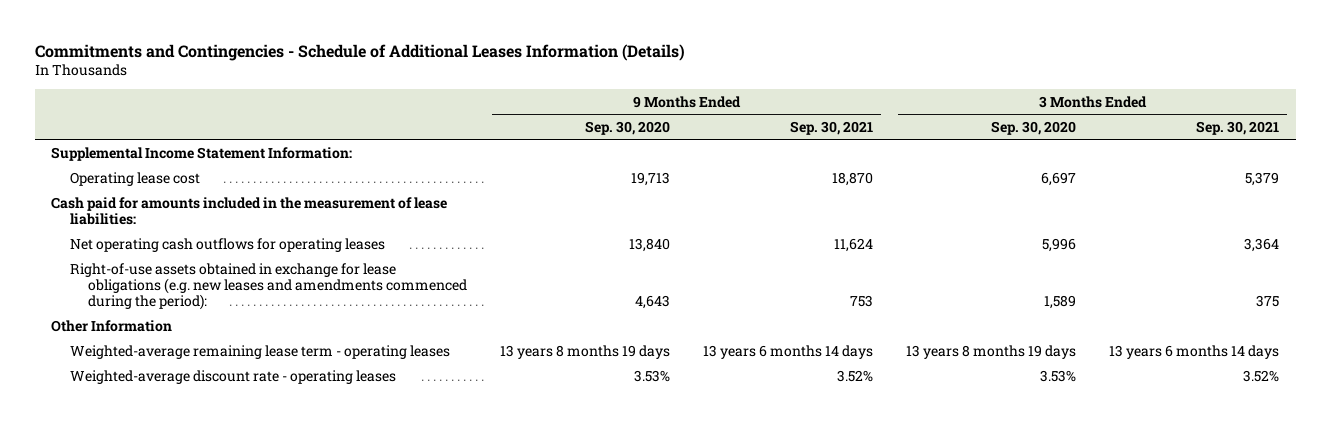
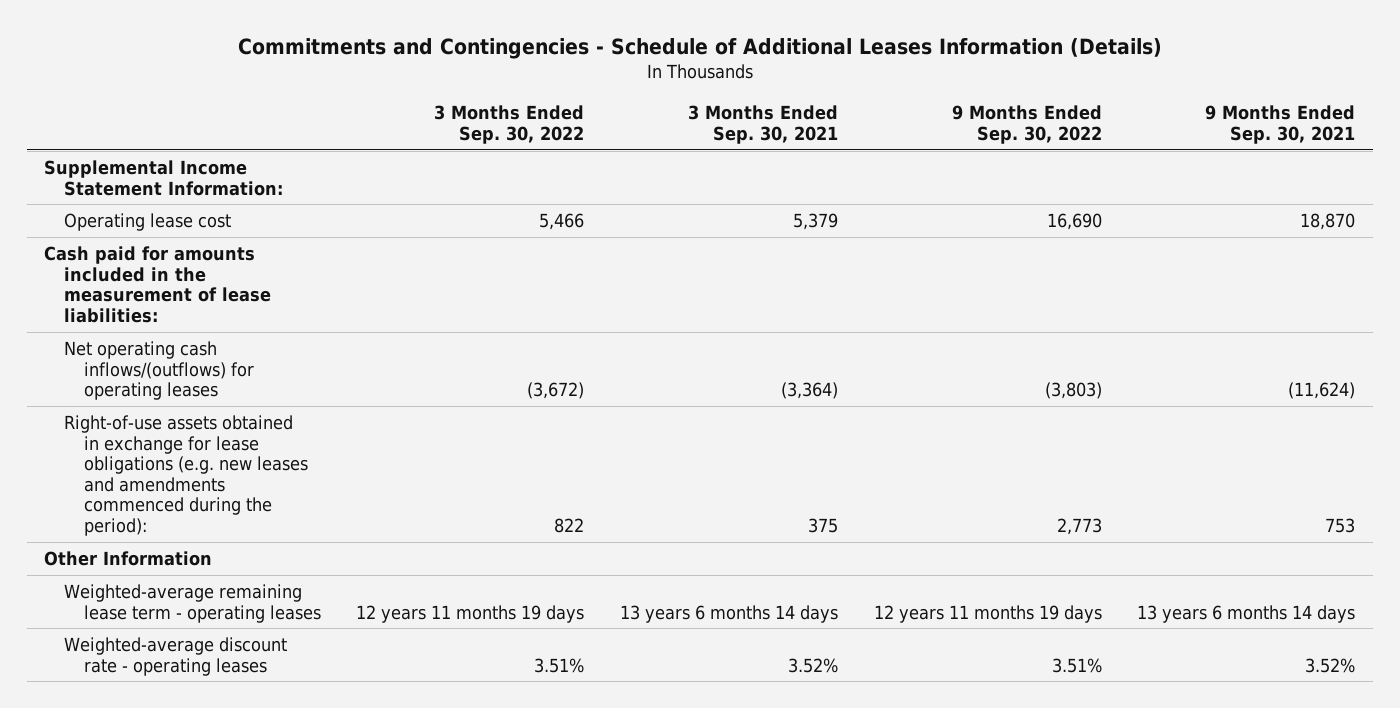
[585,120,671,135] Sep. 30, 2020 -> none
[991,120,1077,135] Sep. 30, 2020 -> none
none -> [434,105,585,144] 3 Months Ended Sep. 30, 2022
none -> [951,105,1102,144] 9 Months Ended Sep. 30, 2022
[69,237,385,252] Net operating cash outflows for operating leases -> [64,340,254,401] Net operating cash inflows/(outflows) for operating leases
[834,237,874,252] 11,624 -> [1288,382,1356,400] (11,624)
[1244,237,1280,252] 3,364 -> [780,382,838,400] (3,364)

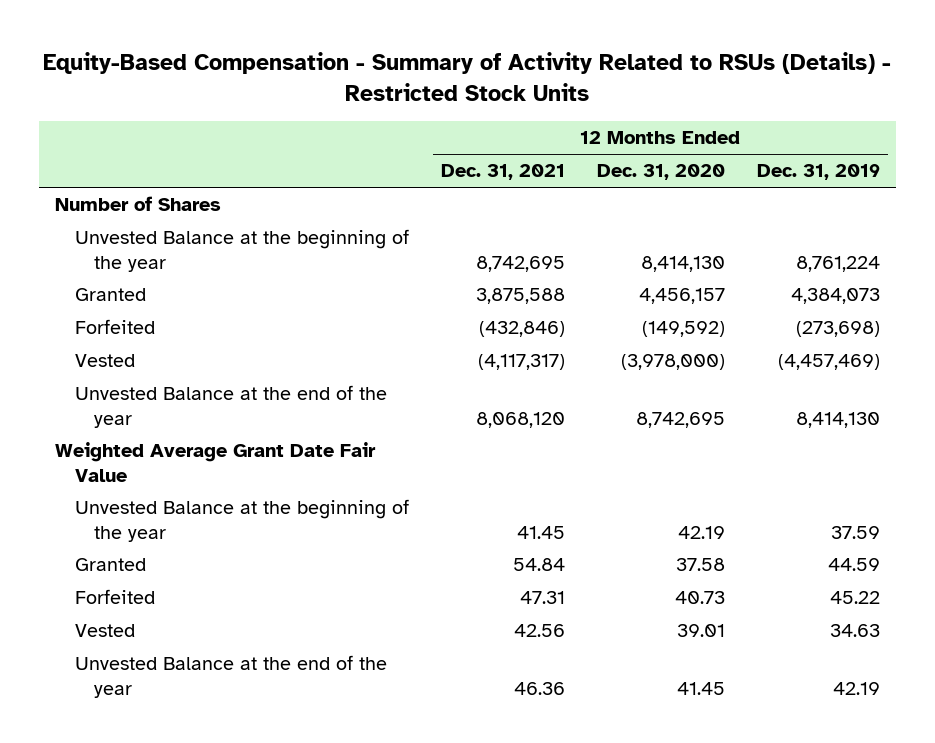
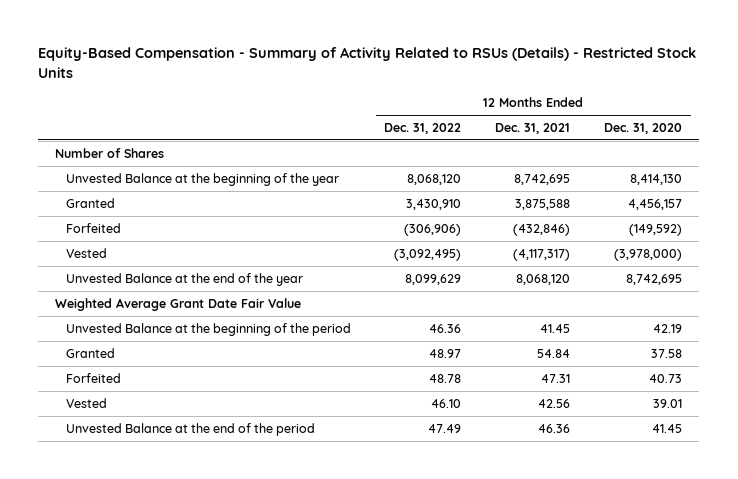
[756,164,880,181] Dec. 31, 2019 -> none
none -> [384,122,462,134] Dec. 31, 2022
[74,499,409,542] Unvested Balance at the beginning of the year -> [65,322,351,336] Unvested Balance at the beginning of the period
[74,655,387,698] Unvested Balance at the end of the year -> [65,422,315,436] Unvested Balance at the end of the period

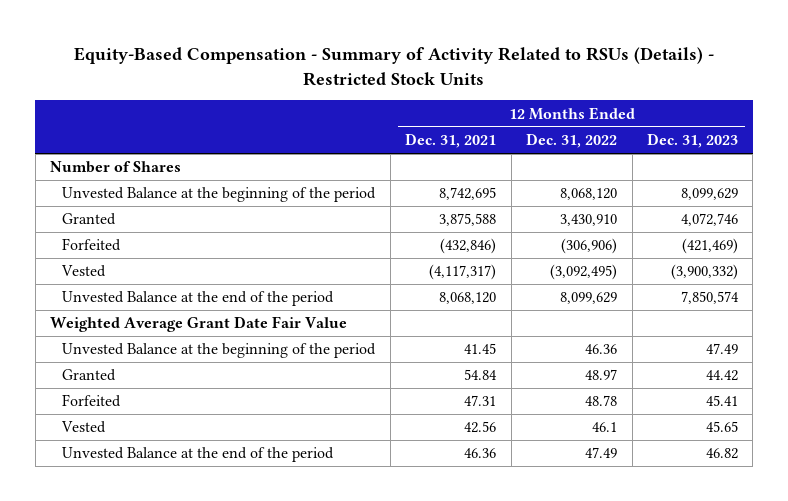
[604,122,683,134] Dec. 31, 2020 -> none
none -> [646,133,738,149] Dec. 31, 2023
[65,172,339,186] Unvested Balance at the beginning of the year -> [62,187,377,203] Unvested Balance at the beginning of the period
[65,272,303,286] Unvested Balance at the end of the year -> [62,291,335,307] Unvested Balance at the end of the period
[431,398,462,408] 46.10 -> [592,422,618,433] 46.1

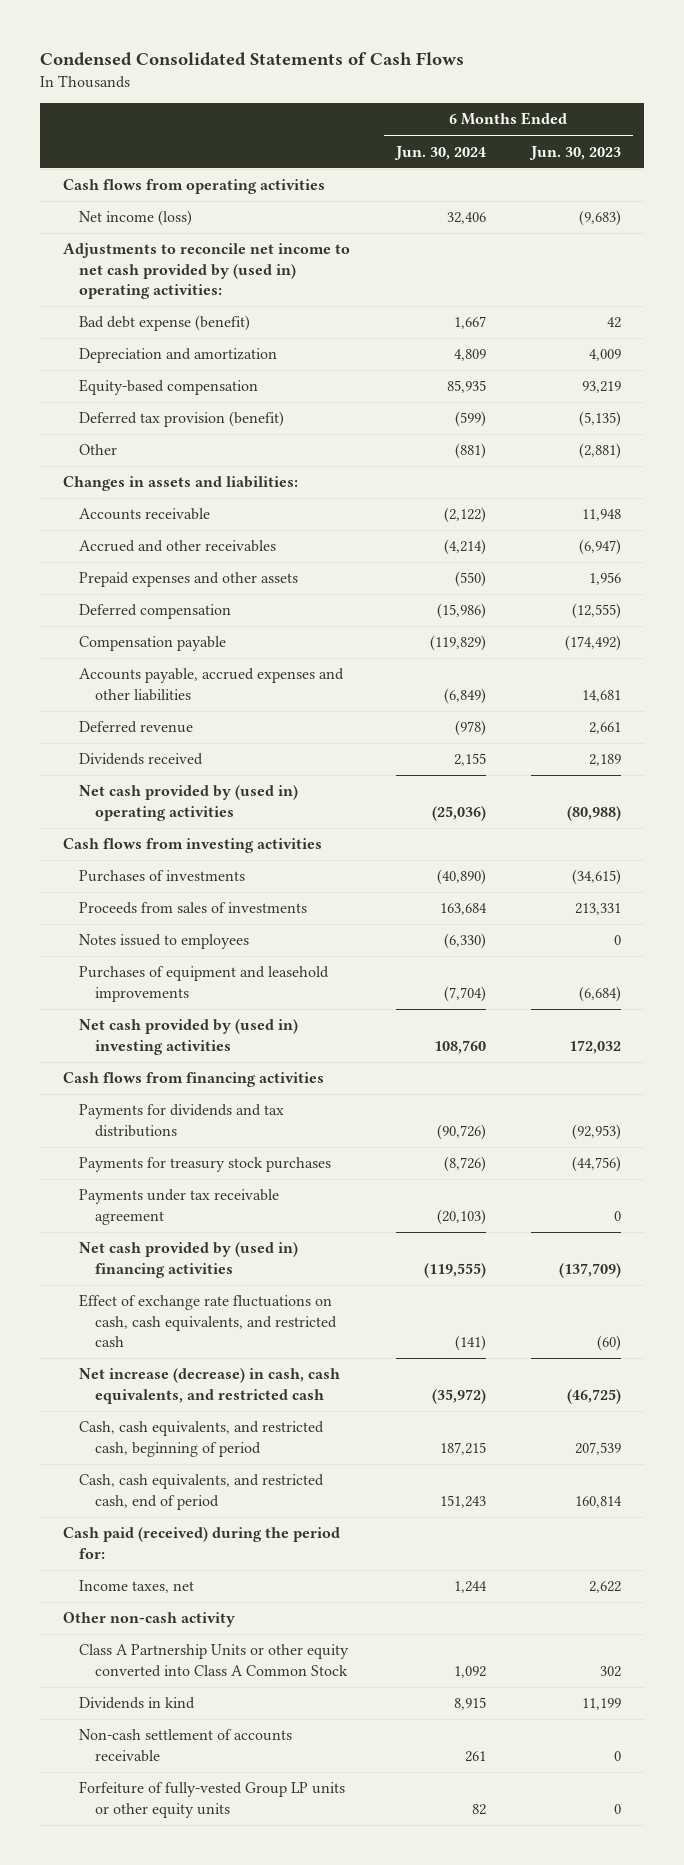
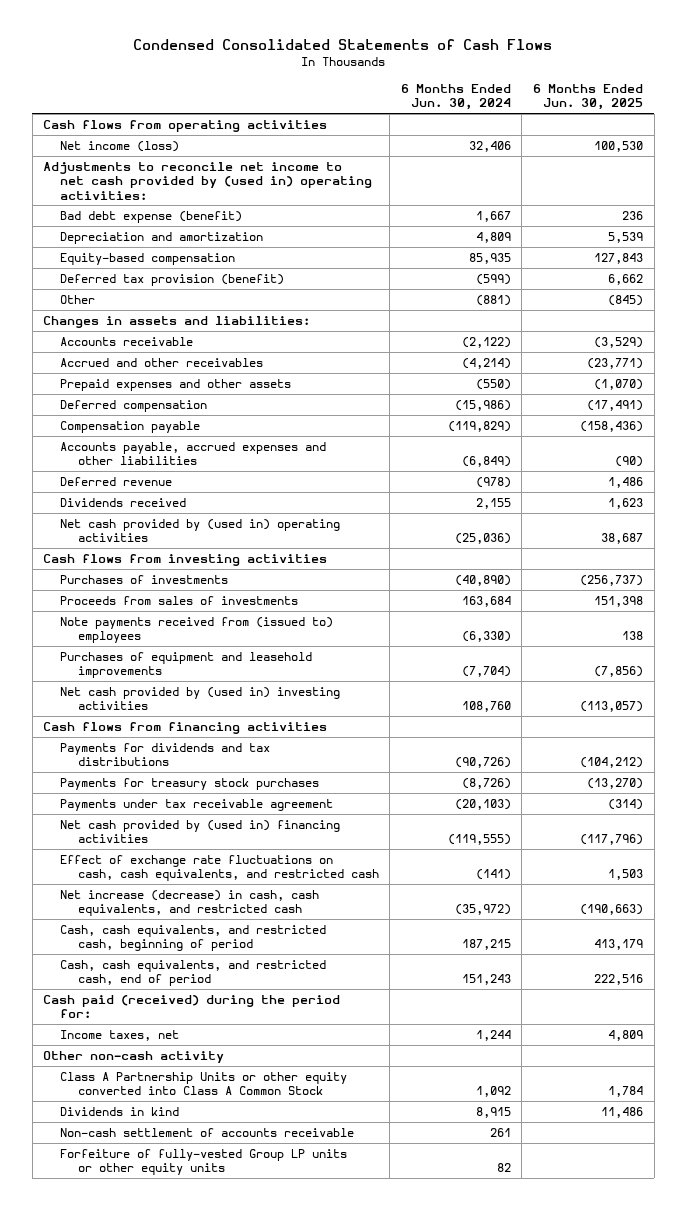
[529,145,622,160] Jun. 30, 2023 -> none
none -> [533,83,644,111] 6 Months Ended Jun. 30, 2025
[79,934,250,950] Notes issued to employees -> [60,616,334,644] Note payments received from (issued to) employees

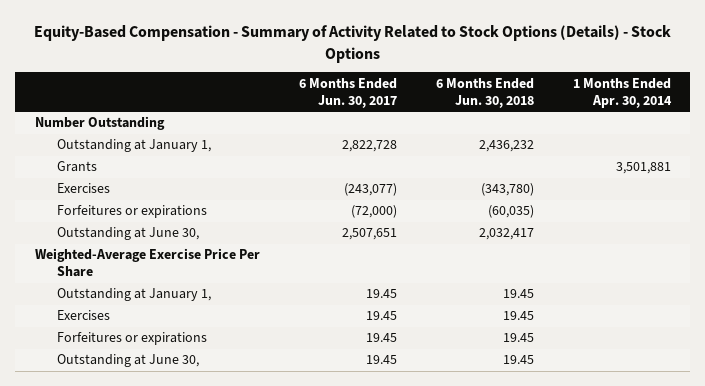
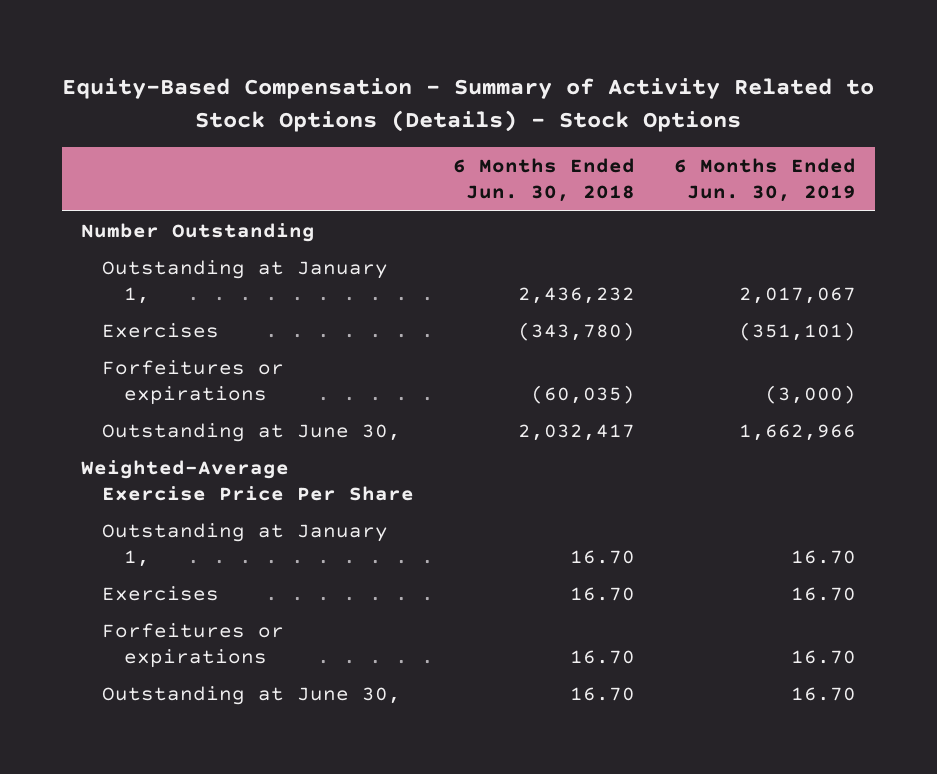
[298,77,397,108] 6 Months Ended Jun. 30, 2017 -> none
[572,77,672,108] 1 Months Ended Apr. 30, 2014 -> none
none -> [673,158,856,203] 6 Months Ended Jun. 30, 2019
[56,161,97,173] Grants -> none
[502,289,534,299] 19.45 -> [570,549,636,564] 16.70
[502,311,534,321] 19.45 -> [570,586,636,601] 16.70
[502,333,534,343] 19.45 -> [570,649,636,664] 16.70
[502,355,534,365] 19.45 -> [570,686,636,701] 16.70

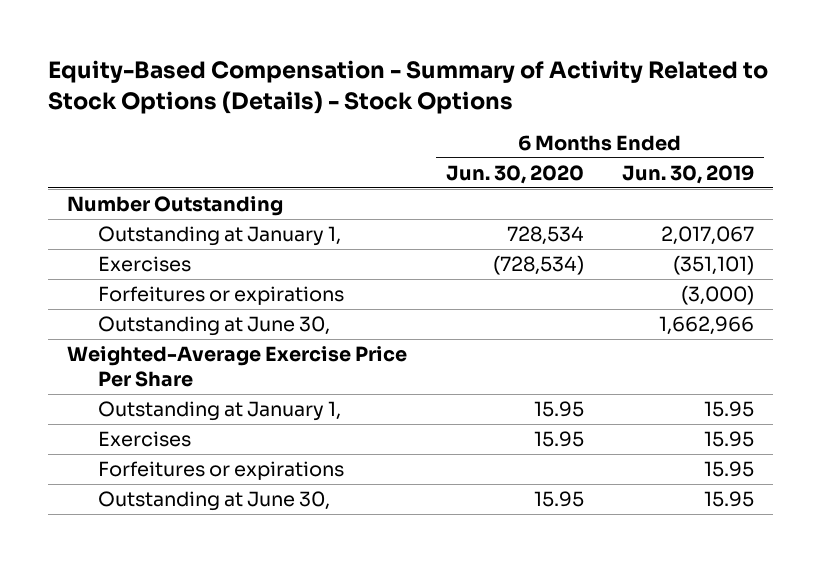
[453,158,636,203] 6 Months Ended Jun. 30, 2018 -> none
none -> [445,164,584,184] Jun. 30, 2020
[790,549,856,564] 16.70 -> [704,401,755,418] 15.95
[790,586,856,601] 16.70 -> [704,431,755,448] 15.95
[790,649,856,664] 16.70 -> [704,461,755,478] 15.95
[790,686,856,701] 16.70 -> [704,491,755,508] 15.95

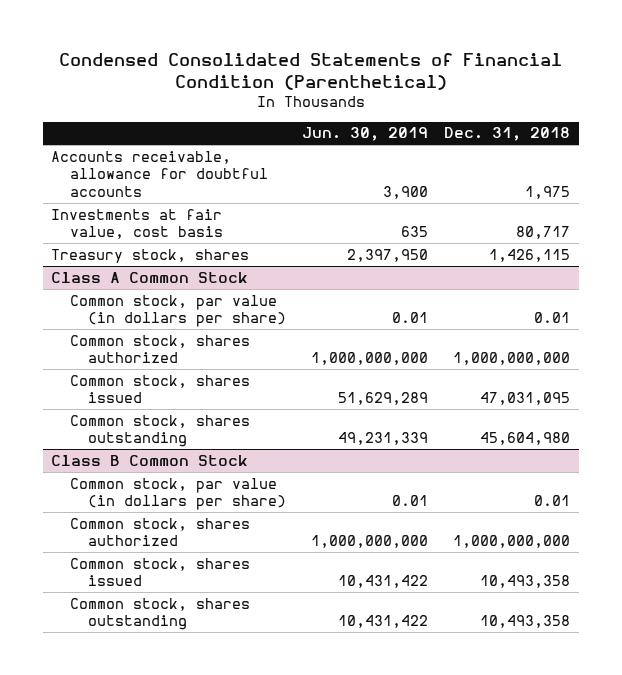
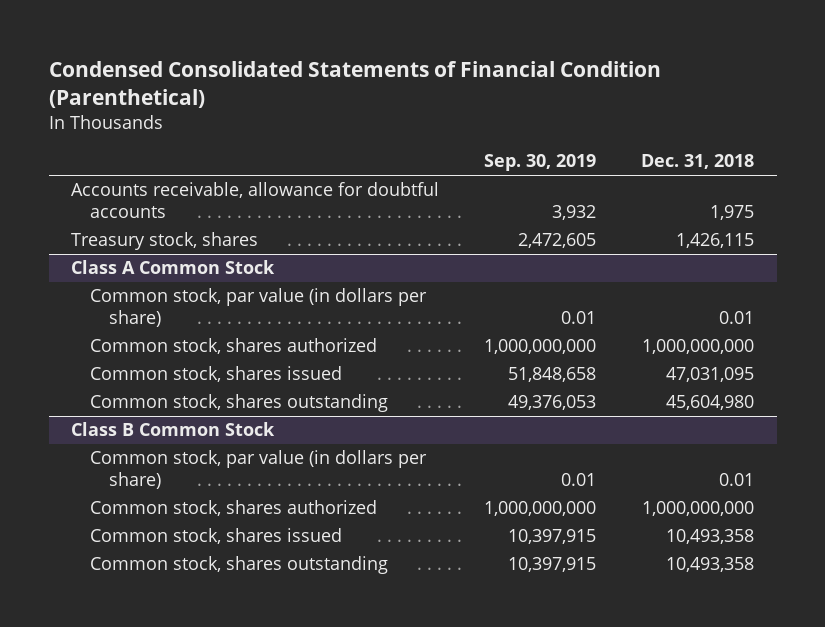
[302,127,429,142] Jun. 30, 2019 -> none
none -> [484,154,597,172] Sep. 30, 2019
[51,208,223,240] Investments at fair value, cost basis -> none

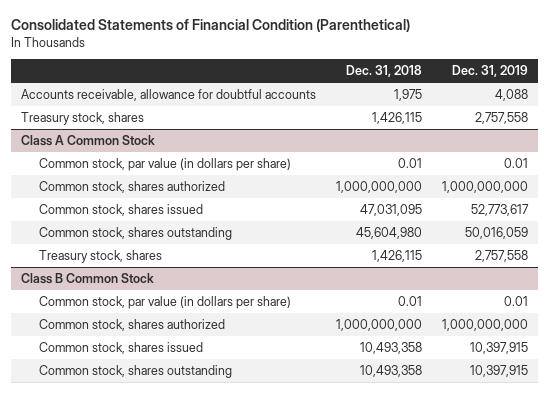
[48,60,661,108] Condensed Consolidated Statements of Financial Condition (Parenthetical) -> [11,19,411,33] Consolidated Statements of Financial Condition (Parenthetical)
[484,154,597,172] Sep. 30, 2019 -> none
none -> [451,65,528,78] Dec. 31, 2019
none -> [38,250,162,264] Treasury stock, shares

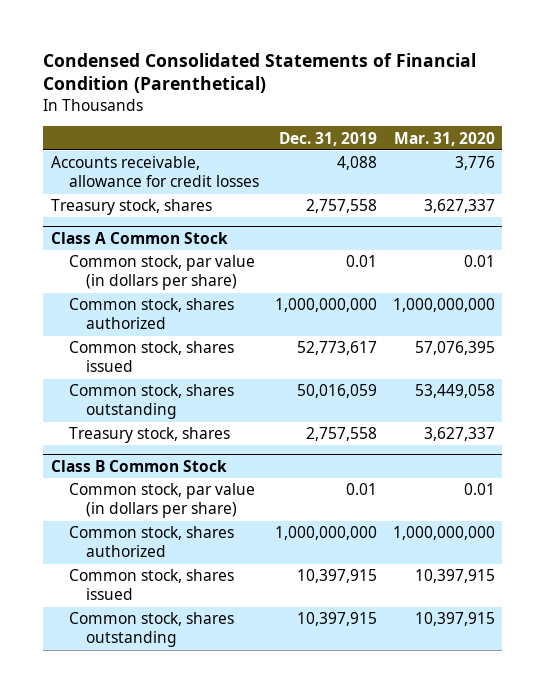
[11,19,411,33] Consolidated Statements of Financial Condition (Parenthetical) -> [42,52,476,94] Condensed Consolidated Statements of Financial Condition (Parenthetical)
[345,65,422,78] Dec. 31, 2018 -> none
none -> [393,131,495,146] Mar. 31, 2020
[21,89,317,102] Accounts receivable, allowance for doubtful accounts -> [50,156,259,188] Accounts receivable, allowance for credit losses

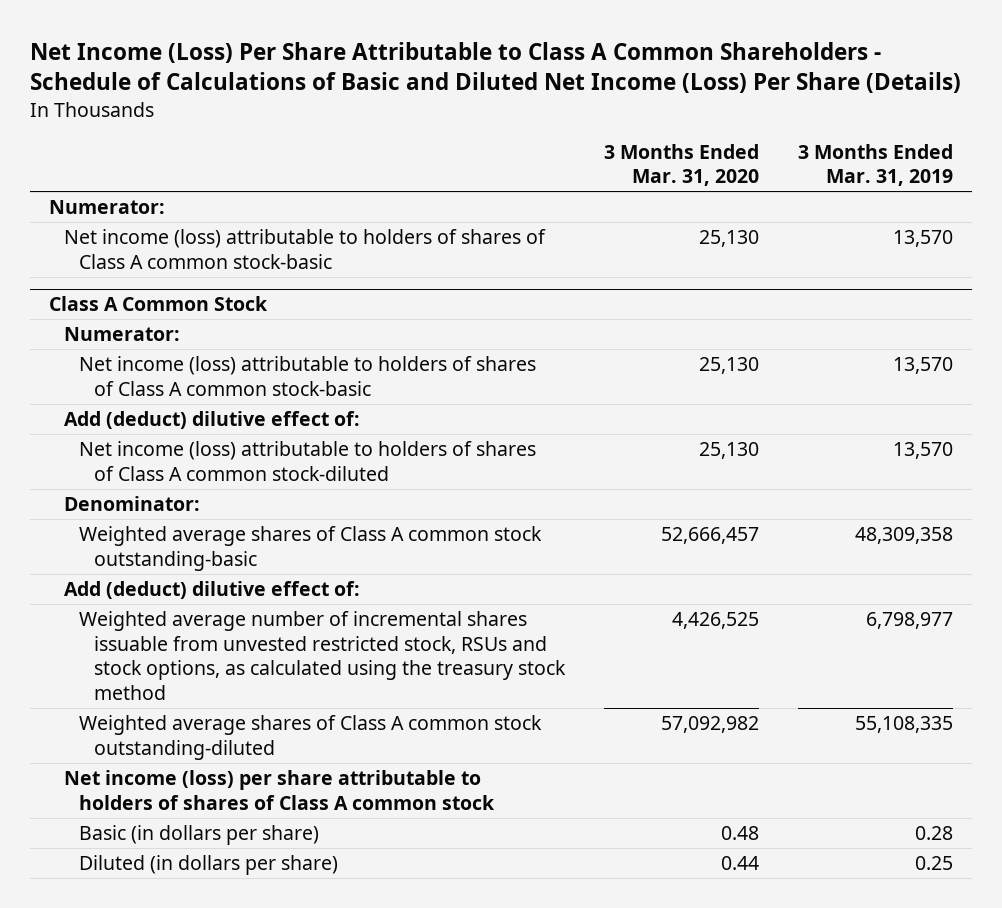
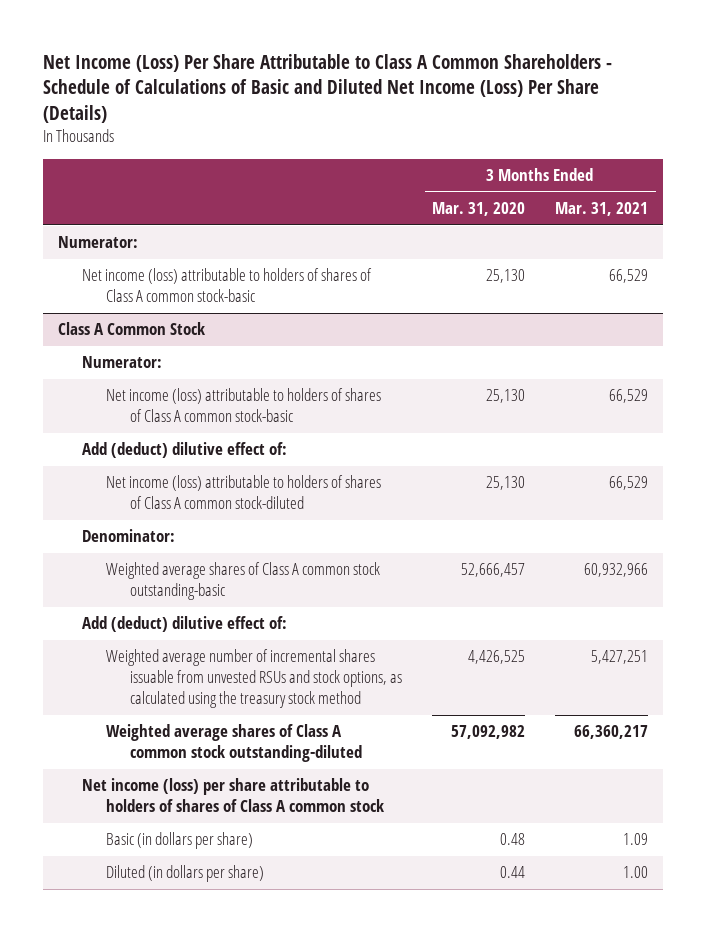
[797,143,953,187] 3 Months Ended Mar. 31, 2019 -> none
none -> [555,201,649,216] Mar. 31, 2021
[78,611,566,701] Weighted average number of incremental shares issuable from unvested restricted stock, RSUs and stock options, as calculated using the treasury stock method -> [106,649,403,709] Weighted average number of incremental shares issuable from unvested RSUs and stock options, as calculated using the treasury stock method

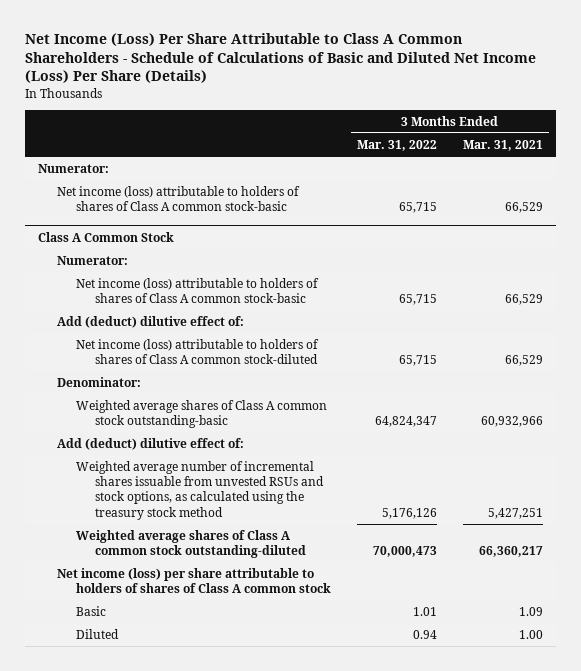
[432,201,526,216] Mar. 31, 2020 -> none
none -> [357,139,438,151] Mar. 31, 2022
[106,832,254,850] Basic (in dollars per share) -> [76,605,107,616] Basic
[106,865,265,883] Diluted (in dollars per share) -> [76,628,120,639] Diluted

